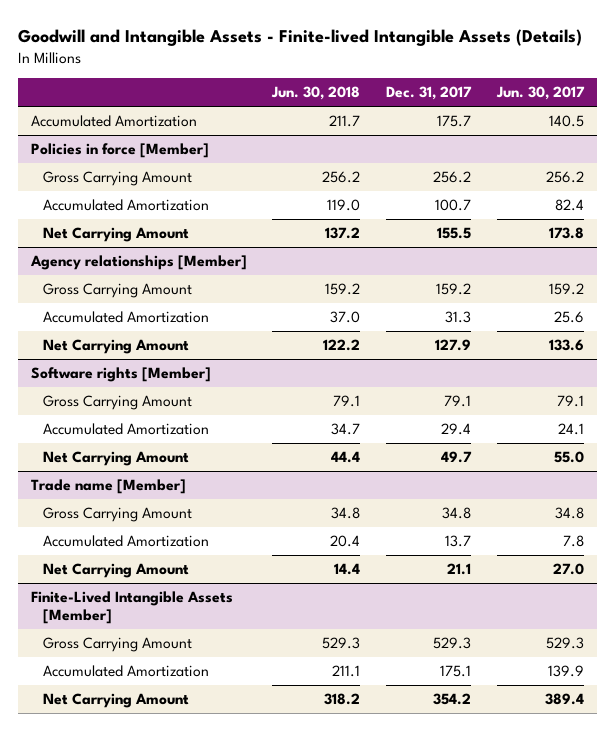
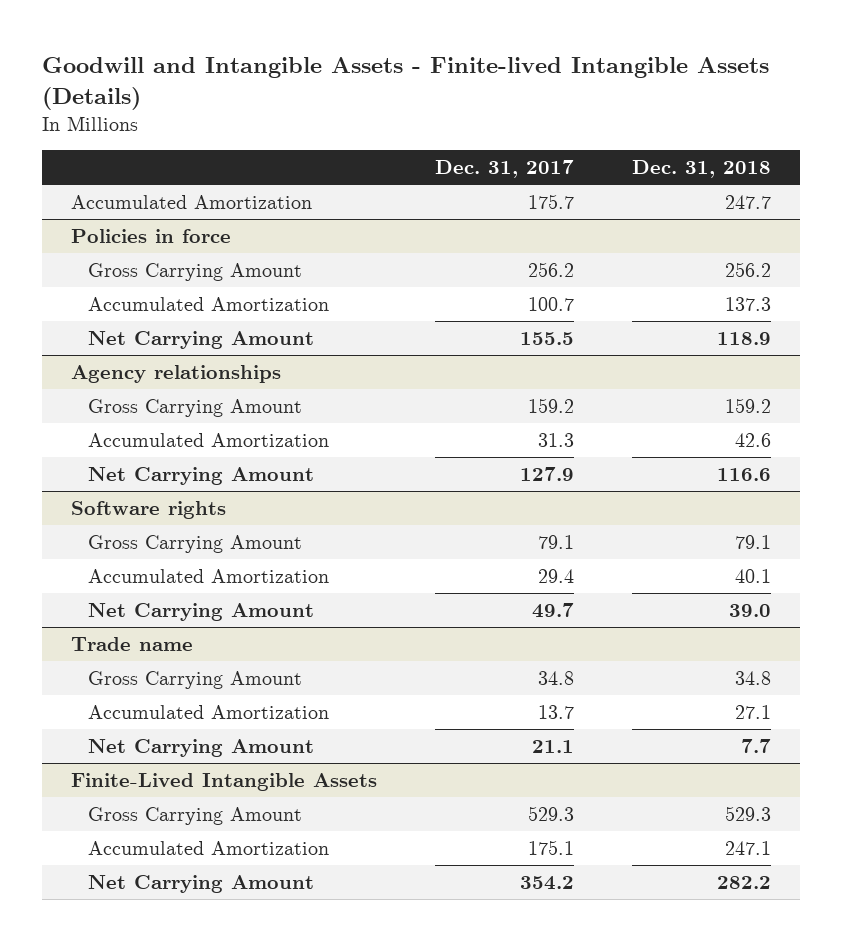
[271,86,361,101] Jun. 30, 2018 -> none
[496,86,586,101] Jun. 30, 2017 -> none
none -> [631,160,771,179] Dec. 31, 2018
[30,143,209,159] Policies in force [Member] -> [71,228,232,243] Policies in force
[29,255,247,271] Agency relationships [Member] -> [71,364,282,383] Agency relationships
[30,367,211,383] Software rights [Member] -> [71,500,227,519] Software rights
[30,479,186,495] Trade name [Member] -> [71,636,194,651] Trade name
[30,591,233,625] Finite-Lived Intangible Assets [Member] -> [71,772,378,791] Finite-Lived Intangible Assets

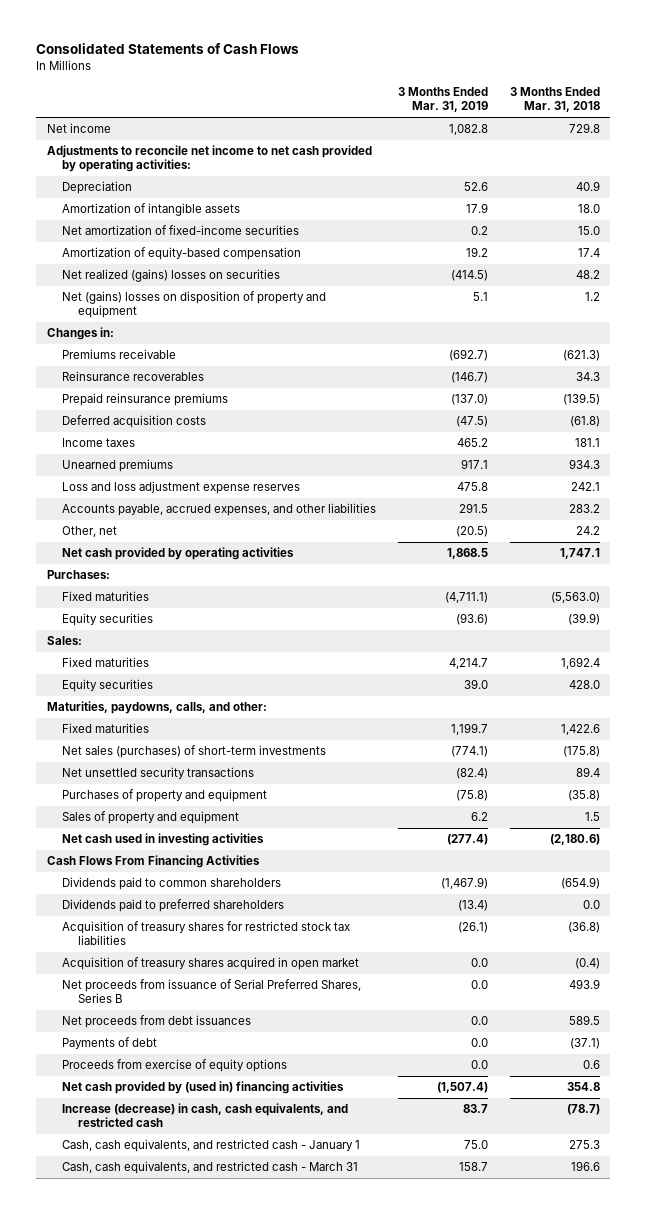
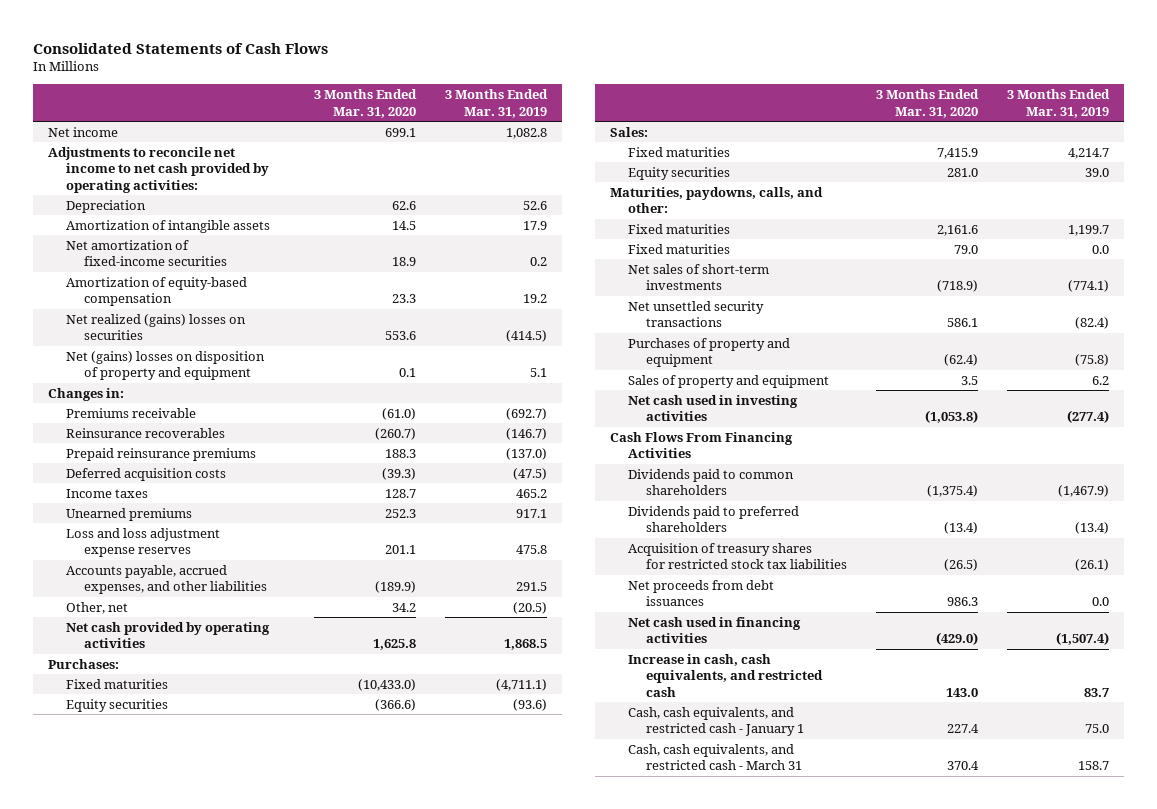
[509,87,600,113] 3 Months Ended Mar. 31, 2018 -> none
none -> [314,89,418,118] 3 Months Ended Mar. 31, 2020
none -> [627,243,730,254] Fixed maturities
[62,745,327,759] Net sales (purchases) of short-term investments -> [627,263,769,291] Net sales of short-term investments
[62,957,360,971] Acquisition of treasury shares acquired in open market -> none
[62,979,362,1004] Net proceeds from issuance of Serial Preferred Shares, Series B -> none
[62,1037,158,1050] Payments of debt -> none
[62,1059,288,1073] Proceeds from exercise of equity options -> none
[62,1081,345,1095] Net cash provided by (used in) financing activities -> [627,616,801,644] Net cash used in financing activities
[62,1103,349,1128] Increase (decrease) in cash, cash equivalents, and restricted cash -> [627,653,823,698] Increase in cash, cash equivalents, and restricted cash

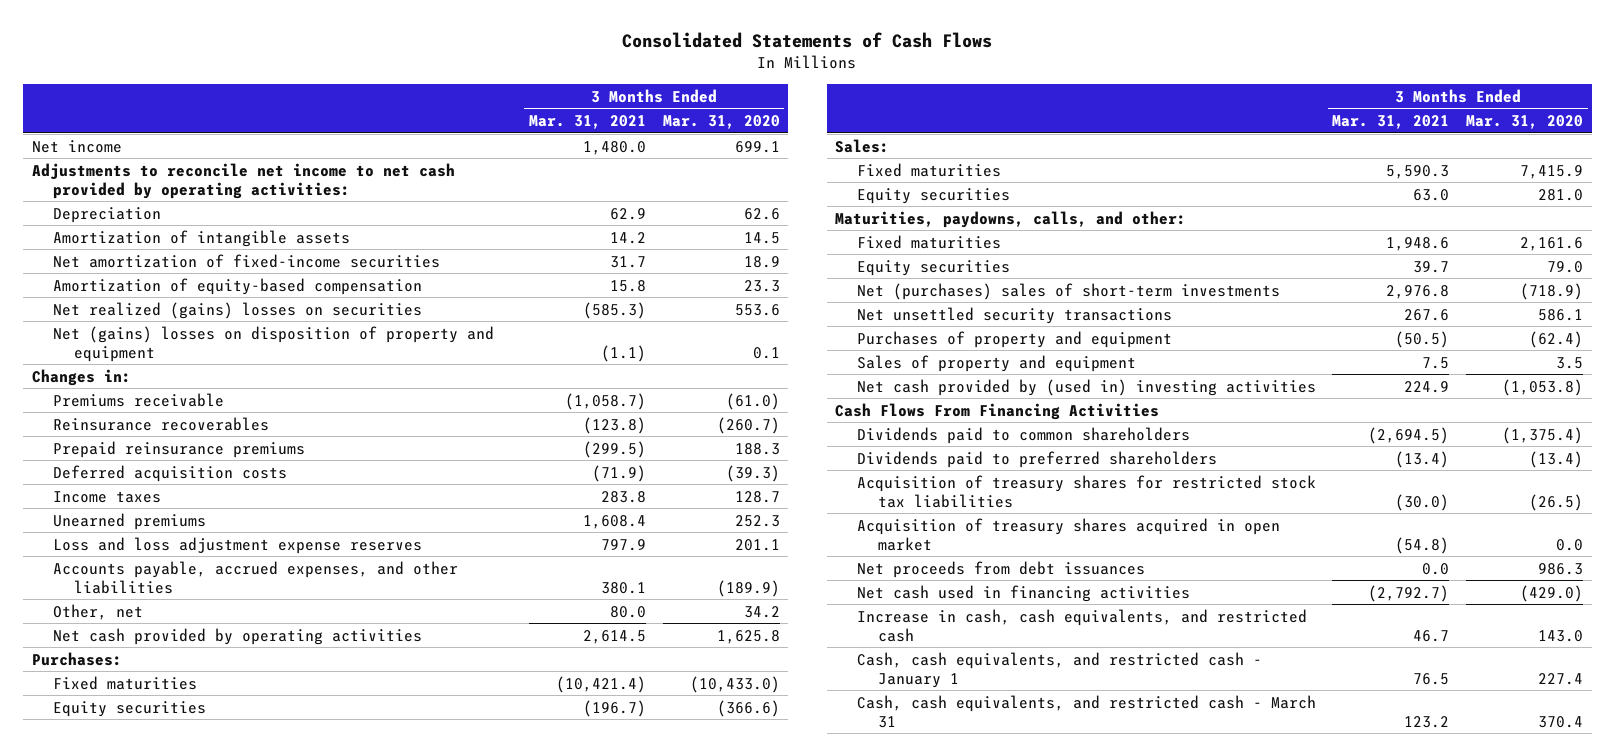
[445,89,549,118] 3 Months Ended Mar. 31, 2019 -> none
none -> [528,114,646,129] Mar. 31, 2021
[627,243,730,254] Fixed maturities -> [856,259,1010,276] Equity securities
[627,263,769,291] Net sales of short-term investments -> [856,282,1280,300] Net (purchases) sales of short-term investments
[627,394,798,422] Net cash used in investing activities -> [856,378,1316,396] Net cash provided by (used in) investing activities
none -> [856,517,1280,551] Acquisition of treasury shares acquired in open market

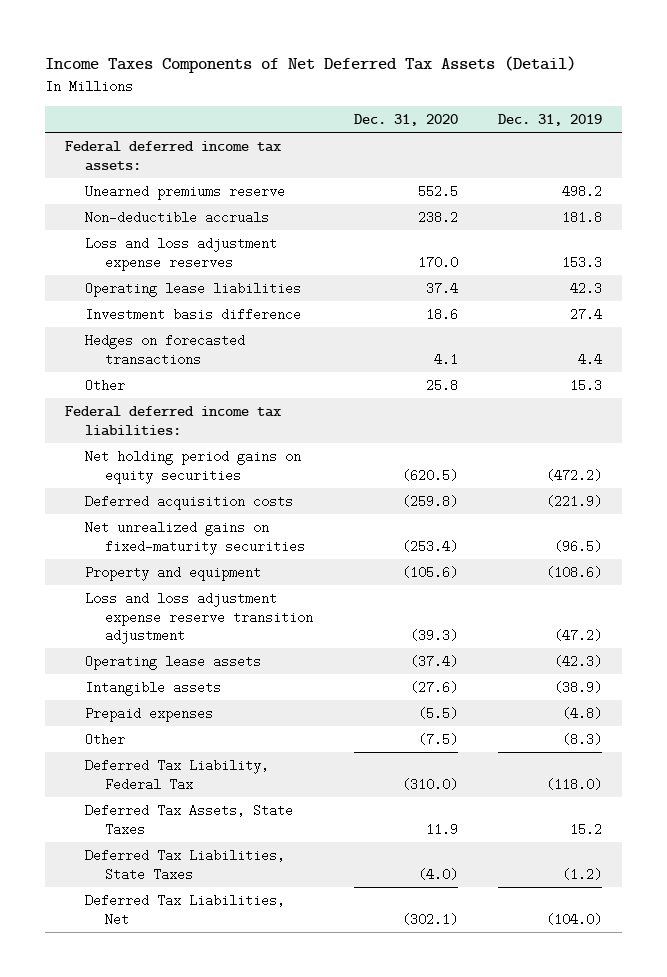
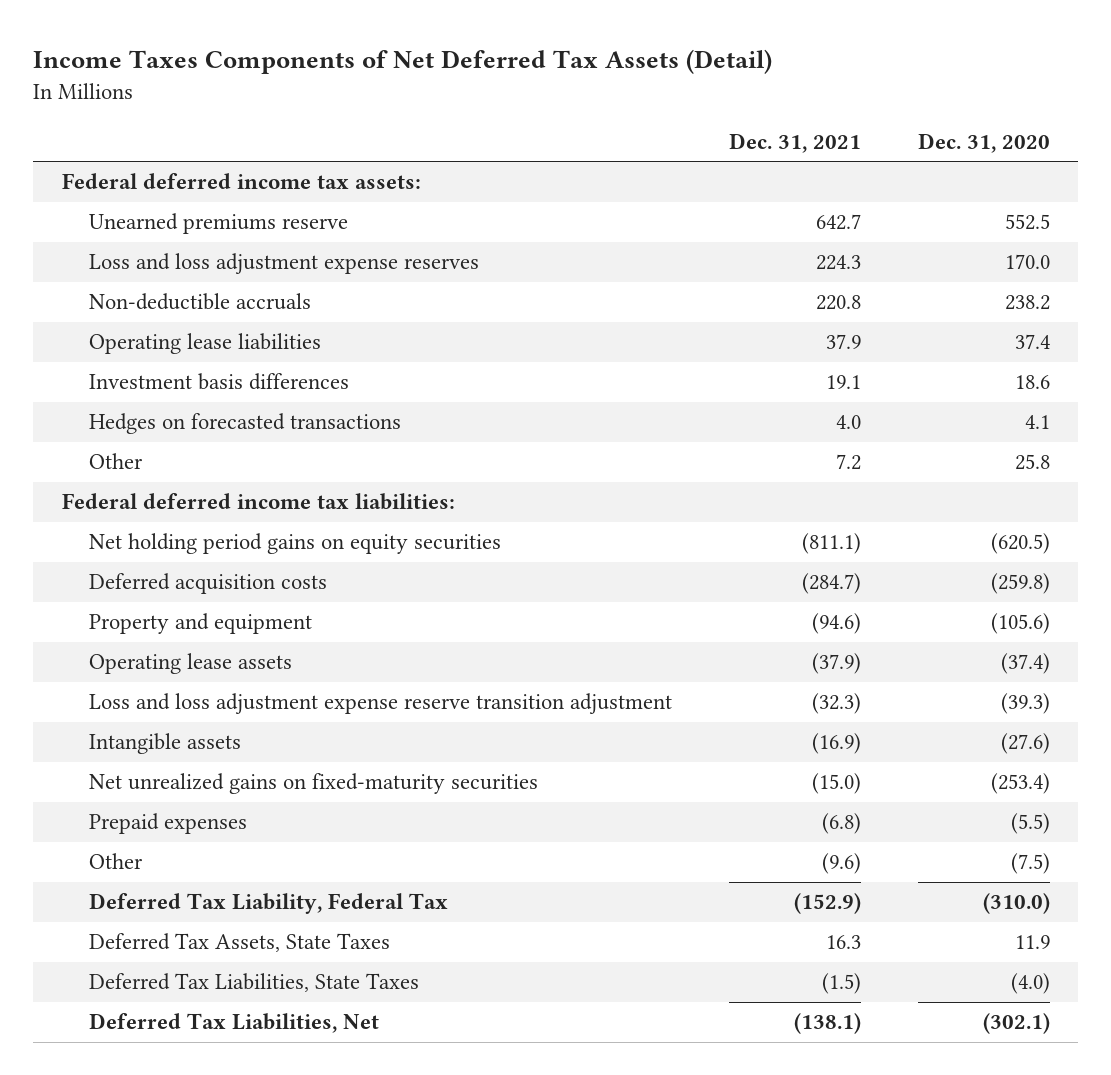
[497,114,602,127] Dec. 31, 2019 -> none
none -> [728,132,861,153] Dec. 31, 2021
[85,210,270,224] Non-deductible accruals -> [88,293,311,311] Non-deductible accruals
[85,307,302,321] Investment basis difference -> [88,373,349,391] Investment basis differences
[85,591,314,645] Loss and loss adjustment expense reserve transition adjustment -> [88,693,672,715] Loss and loss adjustment expense reserve transition adjustment
[85,520,306,555] Net unrealized gains on fixed-maturity securities -> [88,773,538,795] Net unrealized gains on fixed-maturity securities

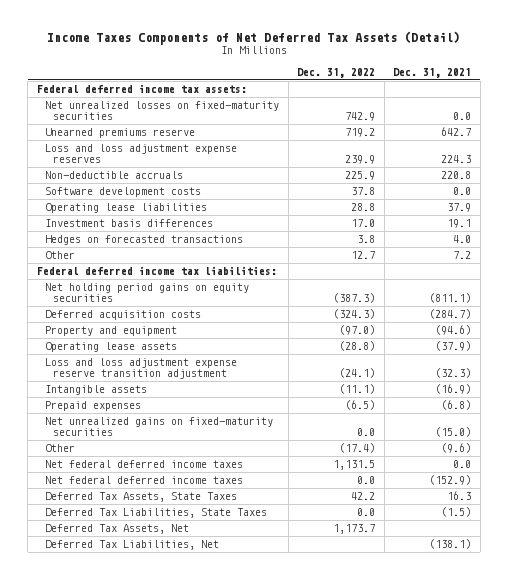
[917,132,1050,153] Dec. 31, 2020 -> none
none -> [297,67,376,78] Dec. 31, 2022
none -> [44,101,279,121] Net unrealized losses on fixed-maturity securities
none -> [44,187,201,198] Software development costs
[88,773,538,795] Net unrealized gains on fixed-maturity securities -> [44,417,273,437] Net unrealized gains on fixed-maturity securities
none -> [44,460,243,469] Net federal deferred income taxes
[88,893,448,915] Deferred Tax Liability, Federal Tax -> [44,476,243,485] Net federal deferred income taxes
none -> [44,524,189,535] Deferred Tax Assets, Net

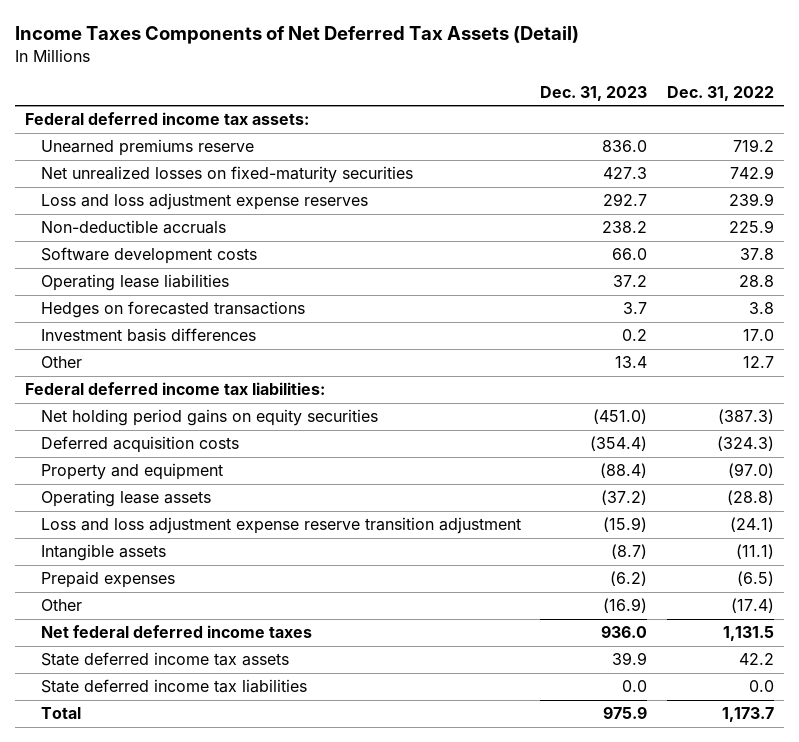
[393,67,472,78] Dec. 31, 2021 -> none
none -> [540,85,648,101] Dec. 31, 2023
[44,101,279,121] Net unrealized losses on fixed-maturity securities -> [40,166,413,184] Net unrealized losses on fixed-maturity securities
[44,219,213,228] Investment basis differences -> [40,328,256,343] Investment basis differences
[44,417,273,437] Net unrealized gains on fixed-maturity securities -> none
[44,476,243,485] Net federal deferred income taxes -> none
[44,540,219,551] Deferred Tax Liabilities, Net -> none
[44,492,237,503] Deferred Tax Assets, State Taxes -> [40,652,289,667] State deferred income tax assets
[44,508,267,519] Deferred Tax Liabilities, State Taxes -> [40,679,307,694] State deferred income tax liabilities
[44,524,189,535] Deferred Tax Assets, Net -> [40,707,81,720] Total

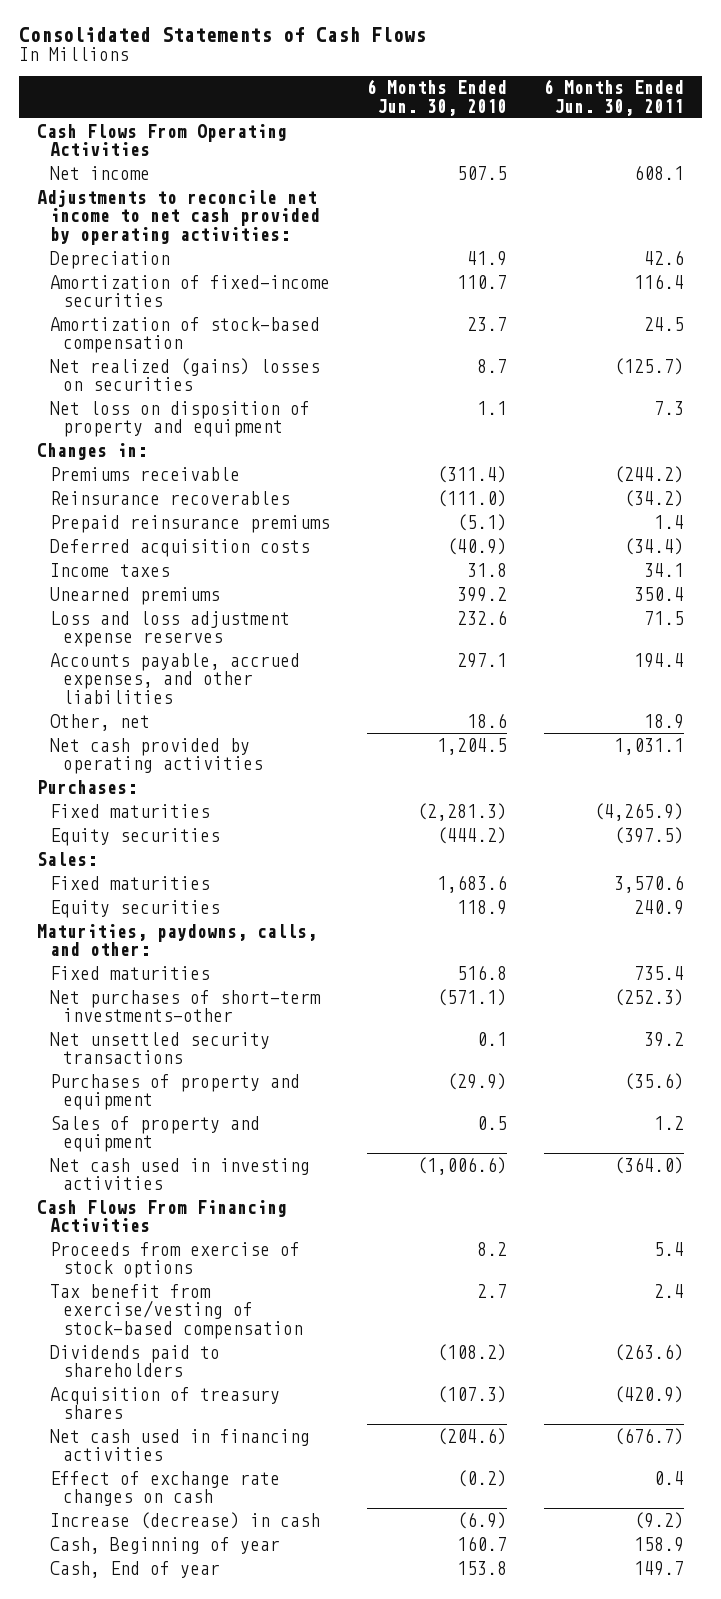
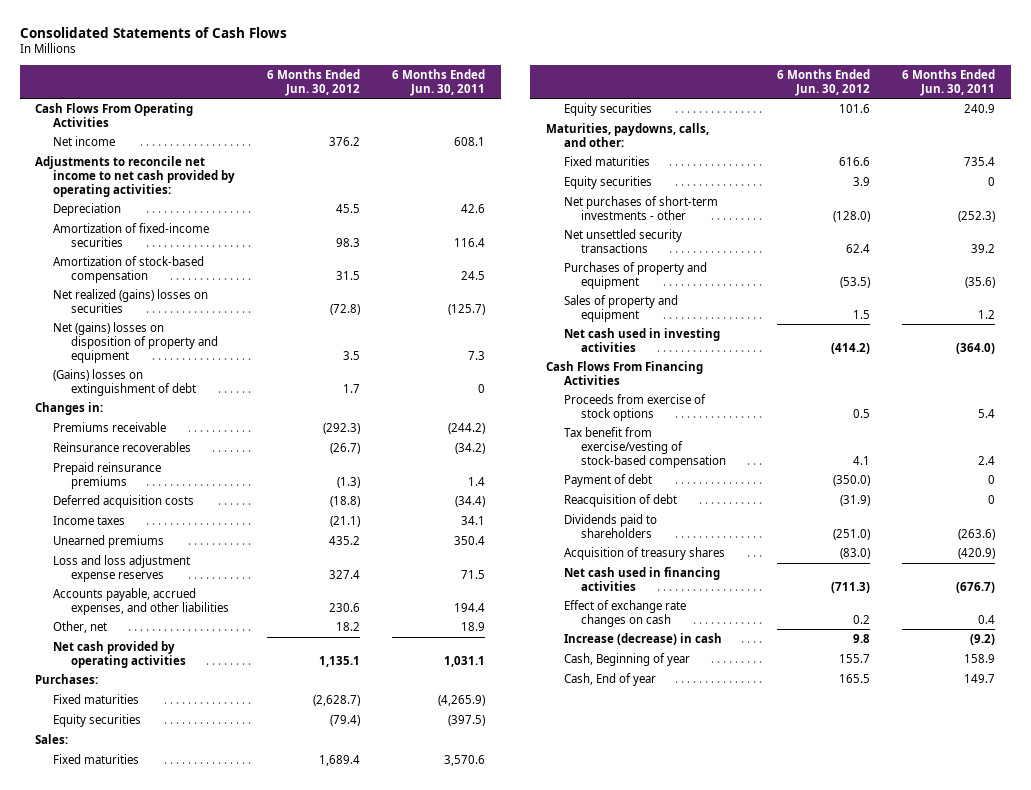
[367,79,508,116] 6 Months Ended Jun. 30, 2010 -> none
none -> [267,69,361,96] 6 Months Ended Jun. 30, 2012
[50,400,311,438] Net loss on disposition of property and equipment -> [53,321,218,363] Net (gains) losses on disposition of property and equipment
none -> [53,368,196,396] (Gains) losses on extinguishment of debt
none -> [563,175,652,189] Equity securities
[50,989,322,1023] Net purchases of short-term investments-other -> [563,195,718,220] Net purchases of short-term investments - other
none -> [563,473,652,487] Payment of debt
none -> [563,493,677,507] Reacquisition of debt

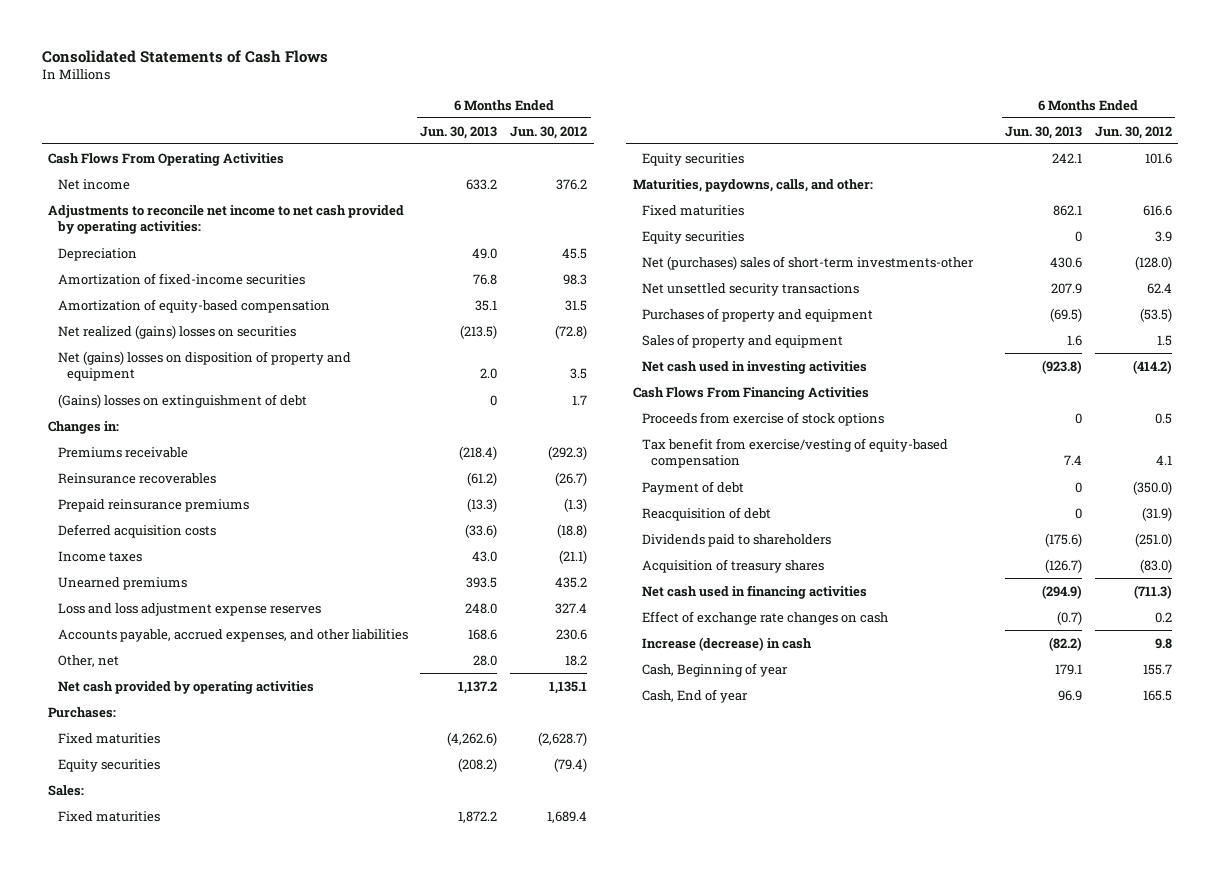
[391,69,485,96] 6 Months Ended Jun. 30, 2011 -> none
none -> [420,125,498,139] Jun. 30, 2013
[53,255,205,283] Amortization of stock-based compensation -> [57,298,330,313] Amortization of equity-based compensation
[563,195,718,220] Net purchases of short-term investments - other -> [641,255,974,270] Net (purchases) sales of short-term investments-other
[563,426,727,468] Tax benefit from exercise/vesting of stock-based compensation -> [641,437,948,469] Tax benefit from exercise/vesting of equity-based compensation

